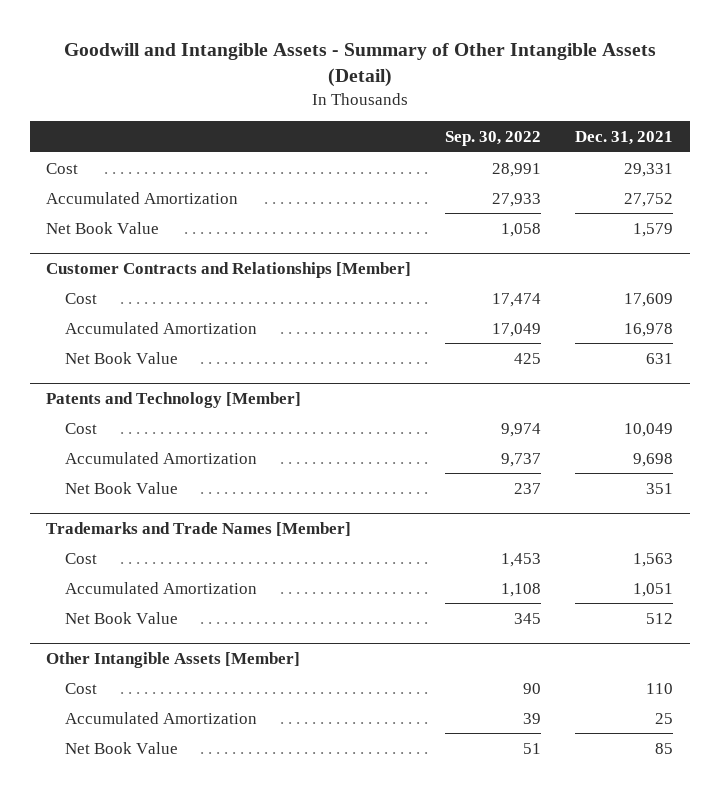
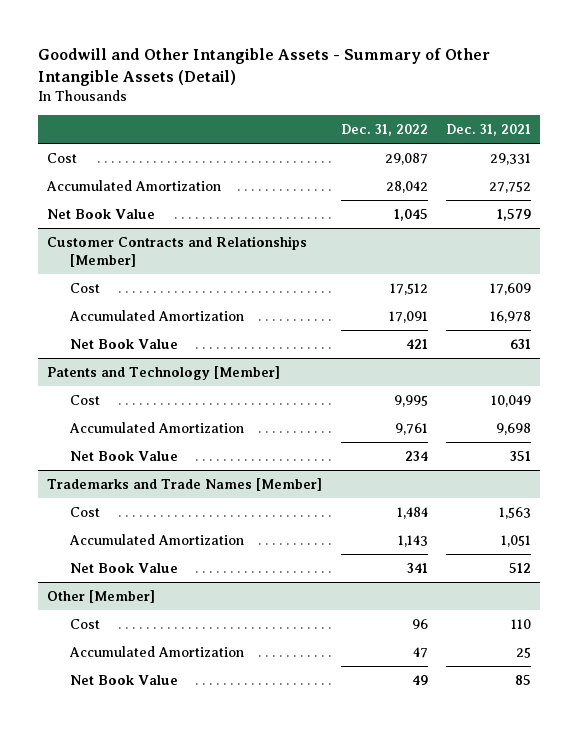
[63,42,656,87] Goodwill and Intangible Assets - Summary of Other Intangible Assets (Detail) -> [38,48,491,86] Goodwill and Other Intangible Assets - Summary of Other Intangible Assets (Detail)
[445,131,542,147] Sep. 30, 2022 -> none
none -> [340,124,428,137] Dec. 31, 2022
[46,651,301,668] Other Intangible Assets [Member] -> [47,590,156,604] Other [Member]

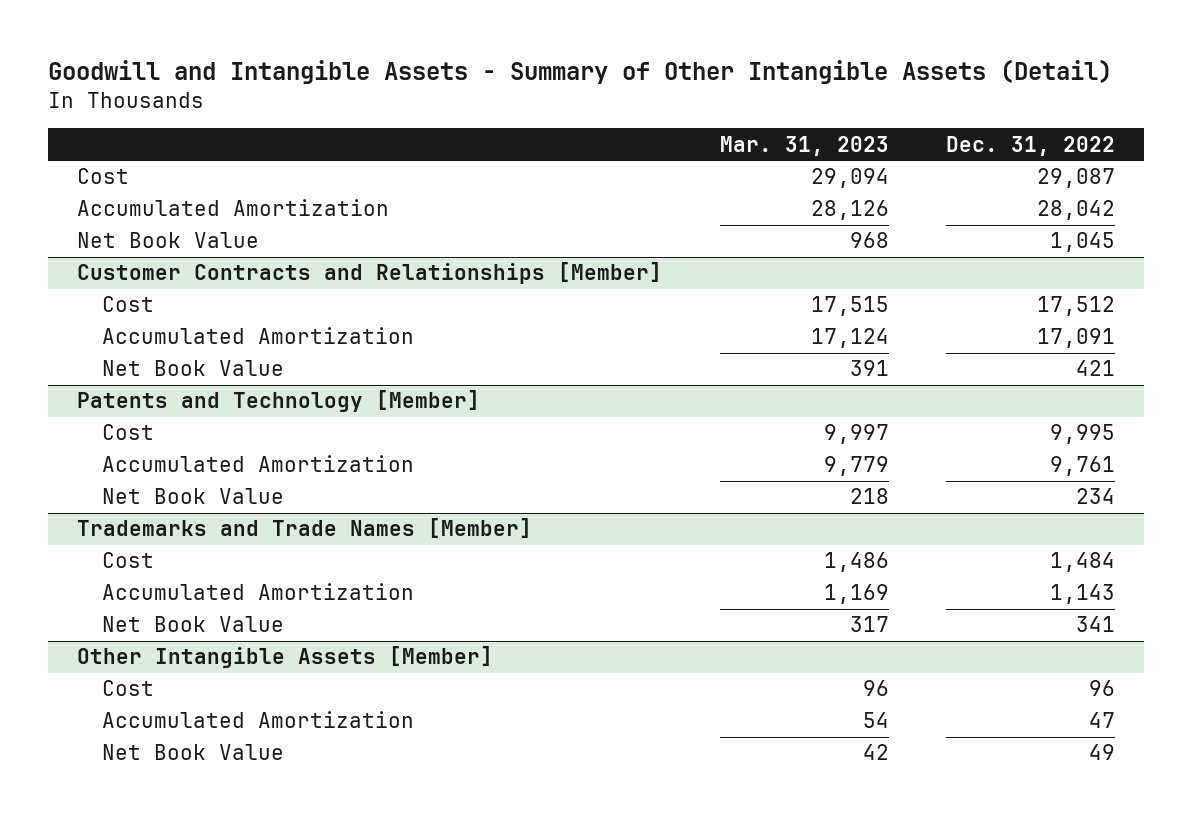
[38,48,491,86] Goodwill and Other Intangible Assets - Summary of Other Intangible Assets (Detail) -> [48,59,1113,85] Goodwill and Intangible Assets - Summary of Other Intangible Assets (Detail)
[445,124,531,137] Dec. 31, 2021 -> none
none -> [719,135,889,156] Mar. 31, 2023
[47,590,156,604] Other [Member] -> [77,646,494,669] Other Intangible Assets [Member]

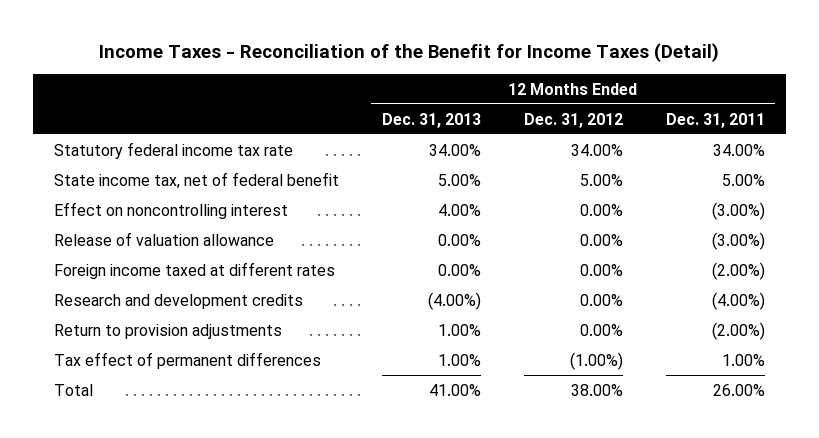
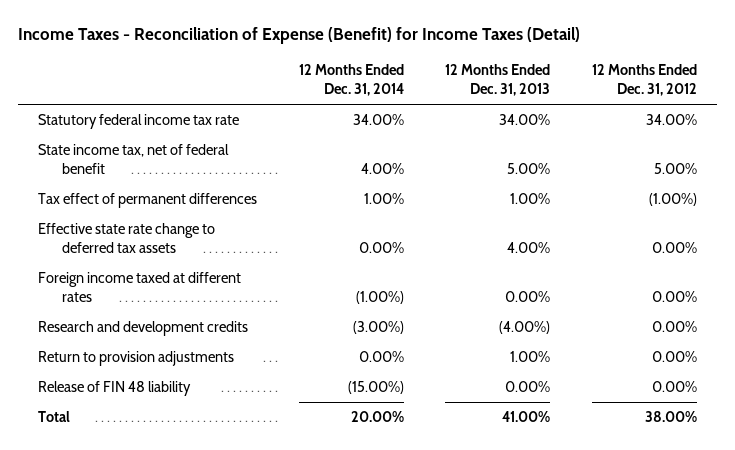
[99,42,720,62] Income Taxes - Reconciliation of the Benefit for Income Taxes (Detail) -> [17,27,580,45] Income Taxes - Reconciliation of Expense (Benefit) for Income Taxes (Detail)
[665,112,765,128] Dec. 31, 2011 -> none
none -> [298,64,404,97] 12 Months Ended Dec. 31, 2014
[54,231,275,246] Release of valuation allowance -> none
[54,351,322,369] Tax effect of permanent differences -> [38,193,258,209] Tax effect of permanent differences
[54,201,289,219] Effect on noncontrolling interest -> [38,223,216,254] Effective state rate change to deferred tax assets
none -> [38,381,192,397] Release of FIN 48 liability

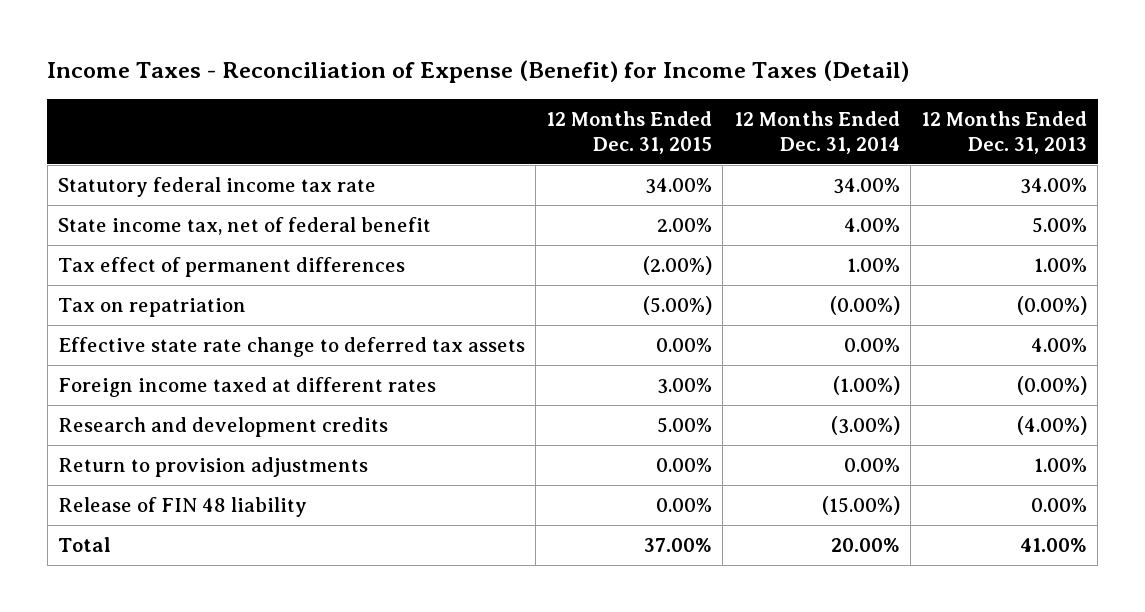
[591,64,697,97] 12 Months Ended Dec. 31, 2012 -> none
none -> [546,110,713,154] 12 Months Ended Dec. 31, 2015
none -> [57,297,246,317] Tax on repatriation
[505,291,551,303] 0.00% -> [1017,375,1088,395] (0.00%)

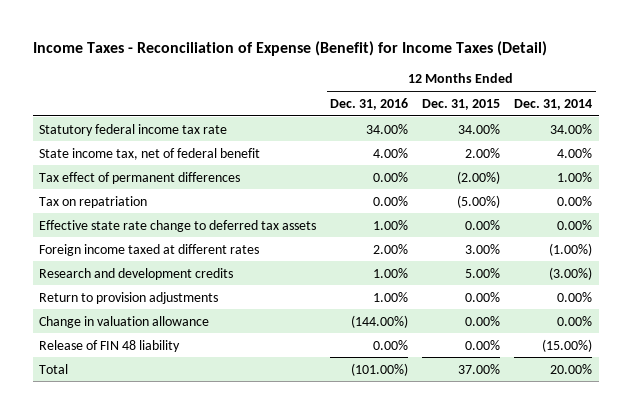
[921,110,1088,154] 12 Months Ended Dec. 31, 2013 -> none
none -> [330,97,409,110] Dec. 31, 2016
[829,295,900,315] (0.00%) -> [557,195,593,206] 0.00%
none -> [39,315,210,328] Change in valuation allowance

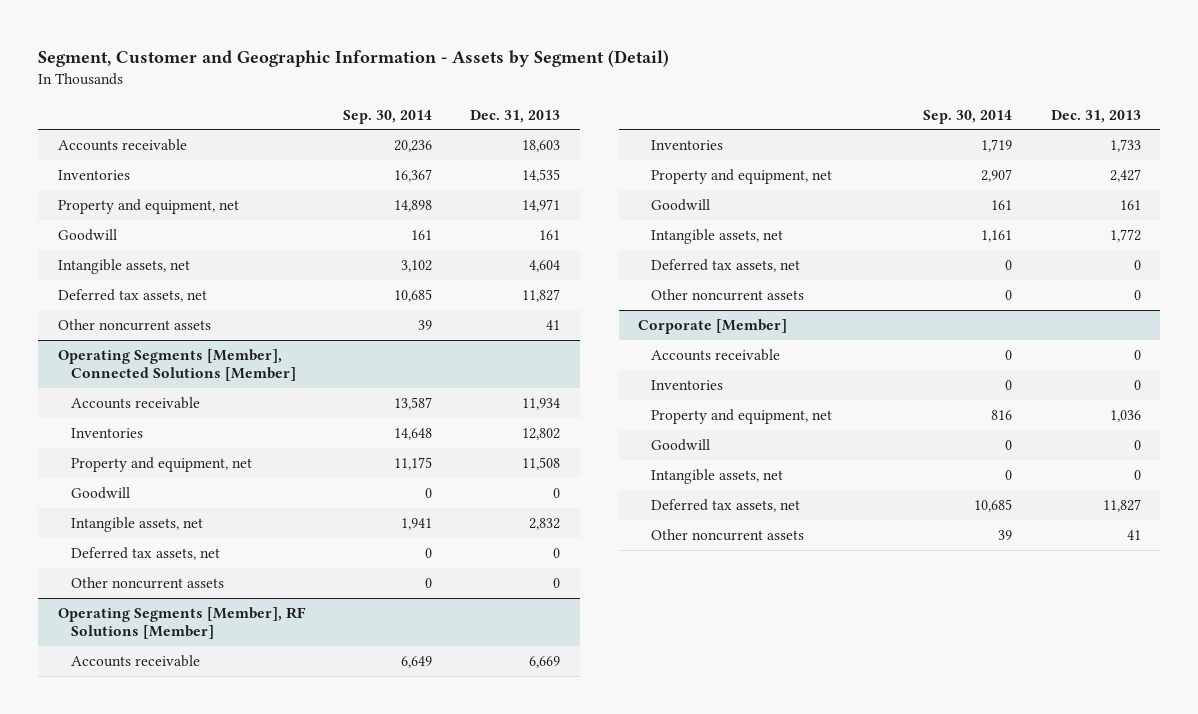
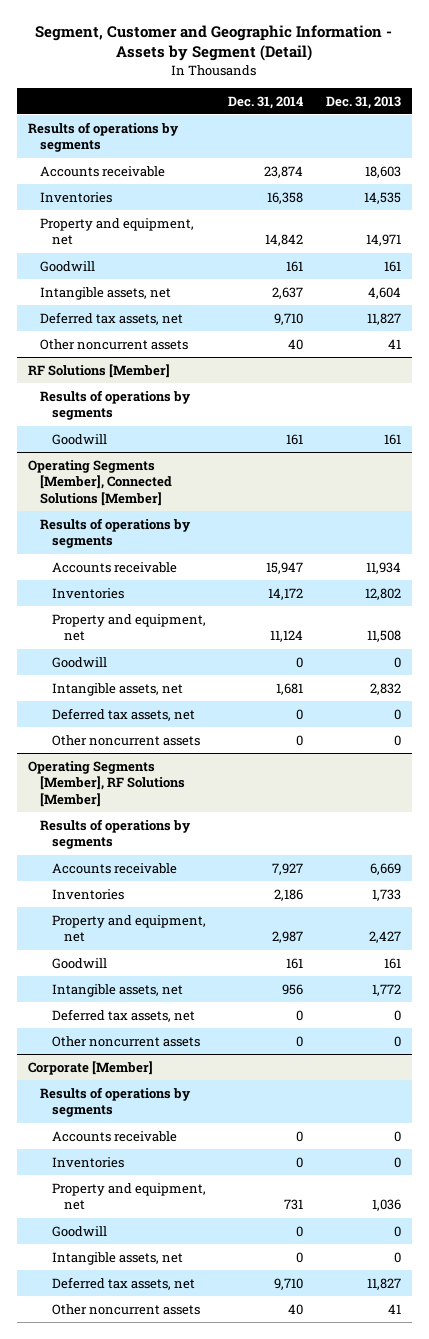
[342,109,432,124] Sep. 30, 2014 -> none
none -> [228,95,304,109] Dec. 31, 2014
none -> [27,121,179,153] Results of operations by segments
none -> [27,363,170,378] RF Solutions [Member]
none -> [40,389,192,421] Results of operations by segments
none -> [52,433,108,445] Goodwill
none -> [40,517,192,549] Results of operations by segments
none -> [40,818,192,850] Results of operations by segments
none -> [40,1086,192,1118] Results of operations by segments

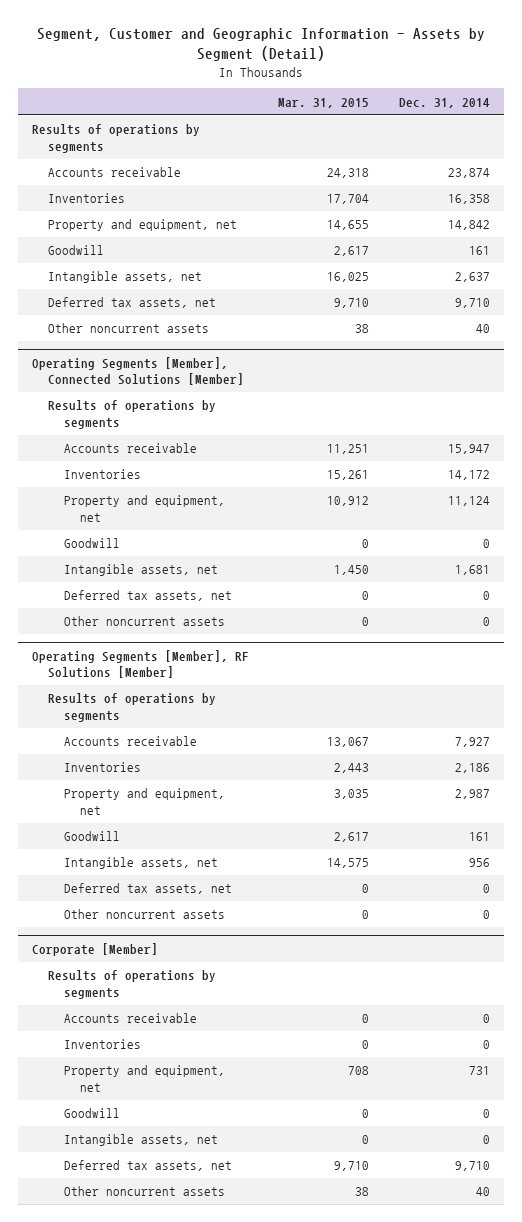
[325,95,401,109] Dec. 31, 2013 -> none
none -> [278,97,370,108] Mar. 31, 2015
[27,363,170,378] RF Solutions [Member] -> none
[40,389,192,421] Results of operations by segments -> none
[52,433,108,445] Goodwill -> none

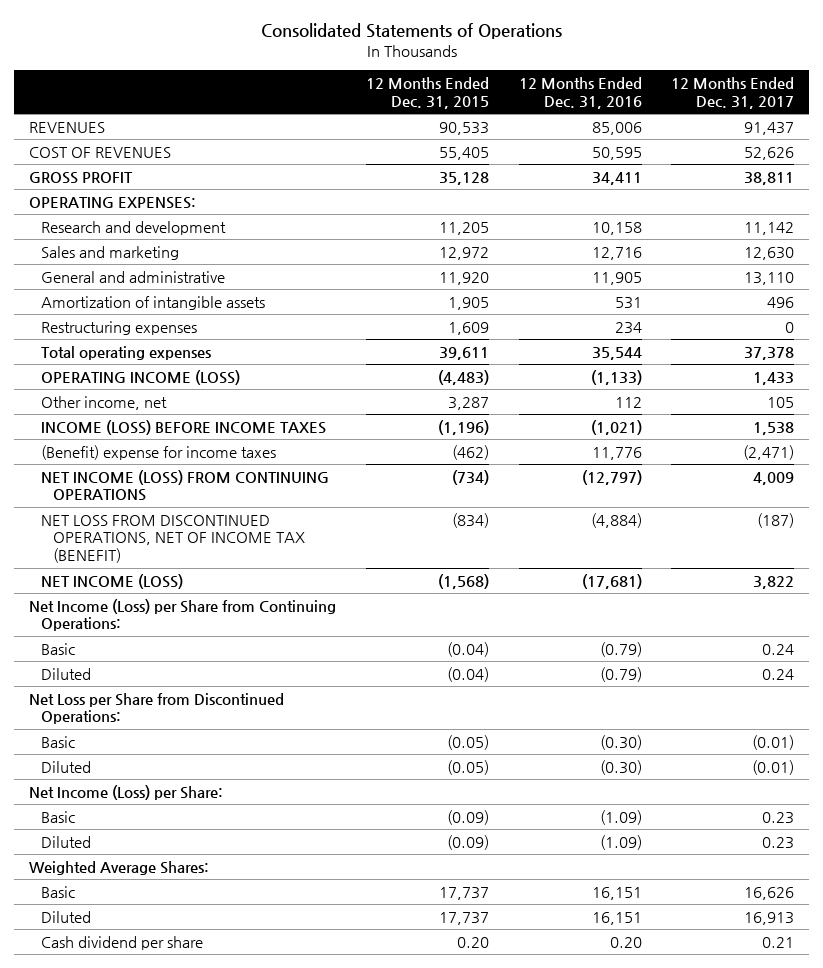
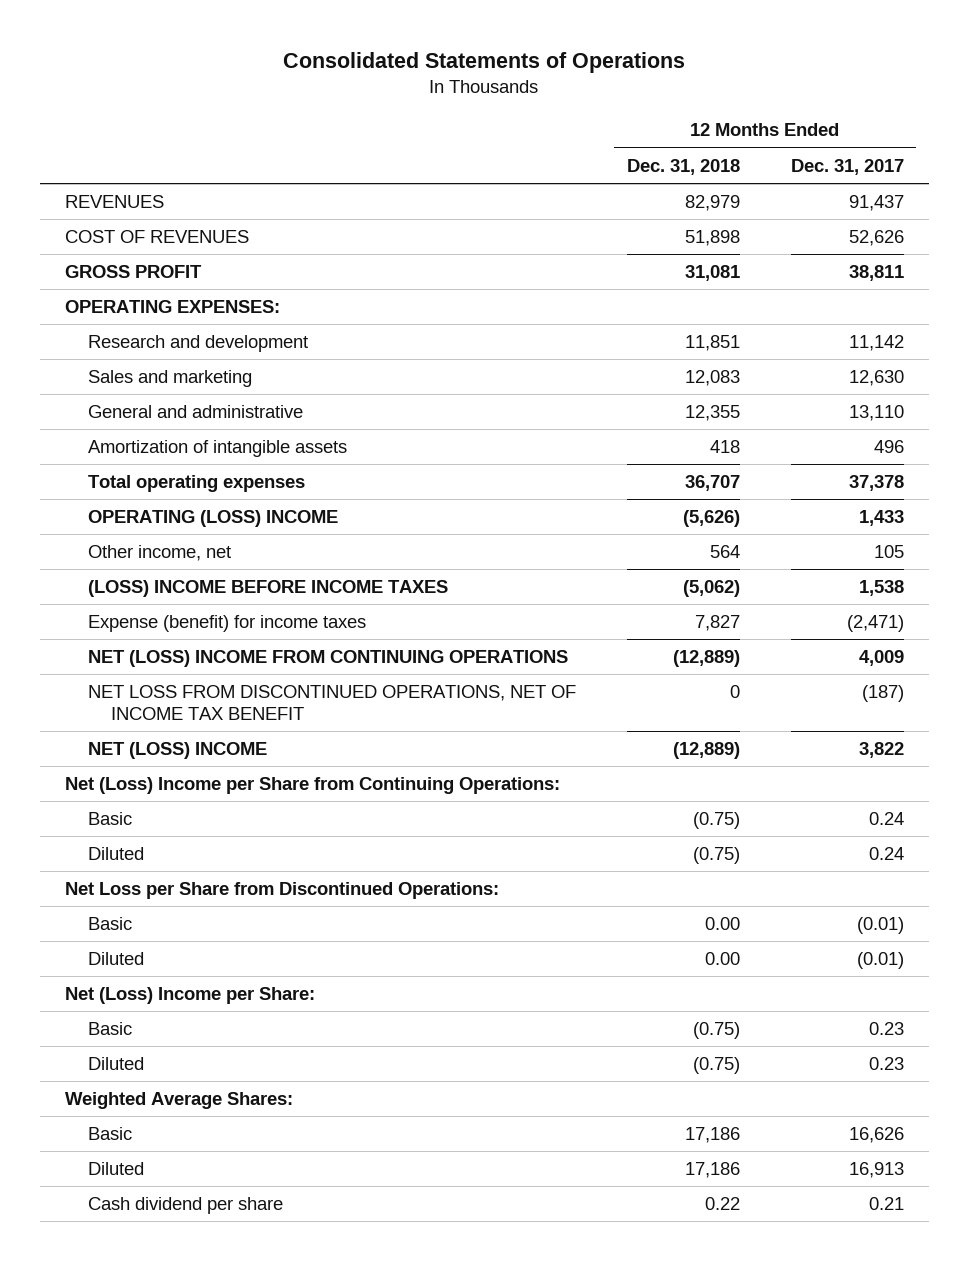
[365,76,489,109] 12 Months Ended Dec. 31, 2015 -> none
[518,76,642,109] 12 Months Ended Dec. 31, 2016 -> none
none -> [626,158,740,175] Dec. 31, 2018
[40,320,197,335] Restructuring expenses -> none
[40,369,240,385] OPERATING INCOME (LOSS) -> [87,510,338,528] OPERATING (LOSS) INCOME
[40,419,326,435] INCOME (LOSS) BEFORE INCOME TAXES -> [87,580,448,598] (LOSS) INCOME BEFORE INCOME TAXES
[40,444,276,460] (Benefit) expense for income taxes -> [87,615,366,633] Expense (benefit) for income taxes
[40,469,329,502] NET INCOME (LOSS) FROM CONTINUING OPERATIONS -> [87,650,568,668] NET (LOSS) INCOME FROM CONTINUING OPERATIONS
[40,514,305,564] NET LOSS FROM DISCONTINUED OPERATIONS, NET OF INCOME TAX (BENEFIT) -> [87,685,576,720] NET LOSS FROM DISCONTINUED OPERATIONS, NET OF INCOME TAX BENEFIT
[40,573,183,589] NET INCOME (LOSS) -> [87,742,267,760] NET (LOSS) INCOME
[28,598,336,632] Net Income (Loss) per Share from Continuing Operations: -> [64,777,560,795] Net (Loss) Income per Share from Continuing Operations:
[28,784,223,800] Net Income (Loss) per Share: -> [64,987,315,1005] Net (Loss) Income per Share:

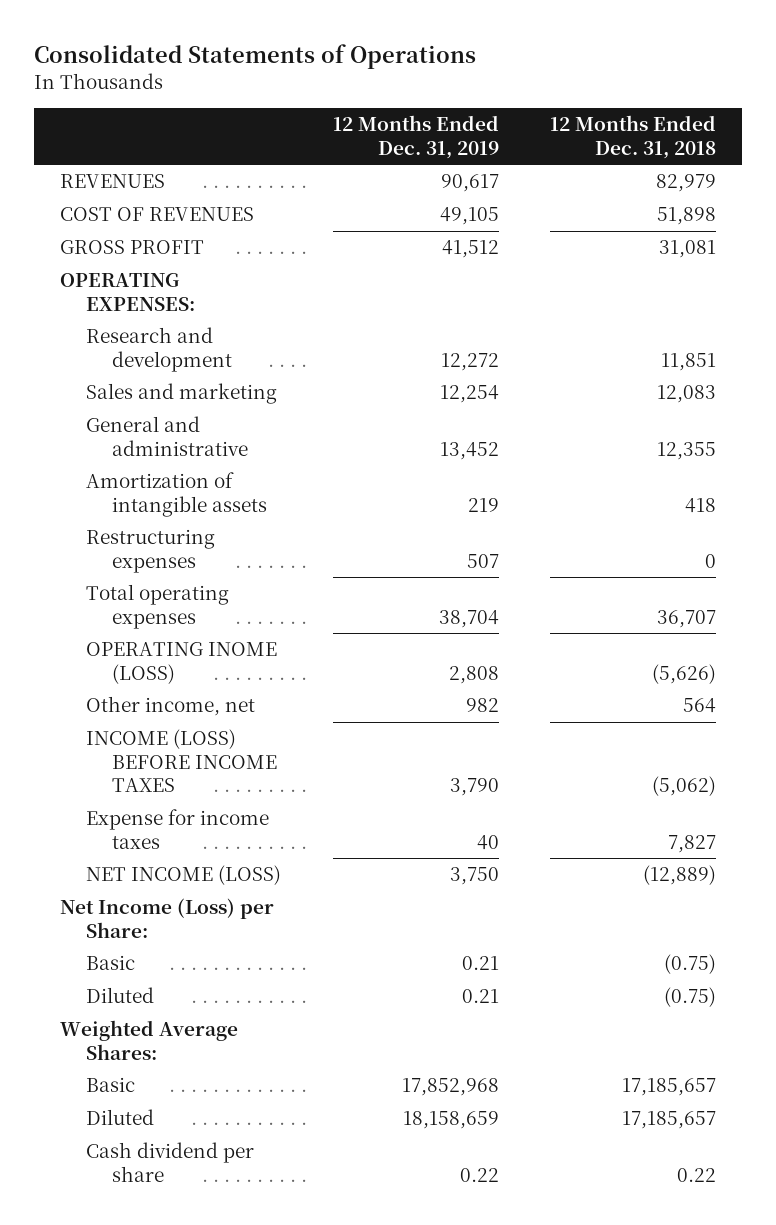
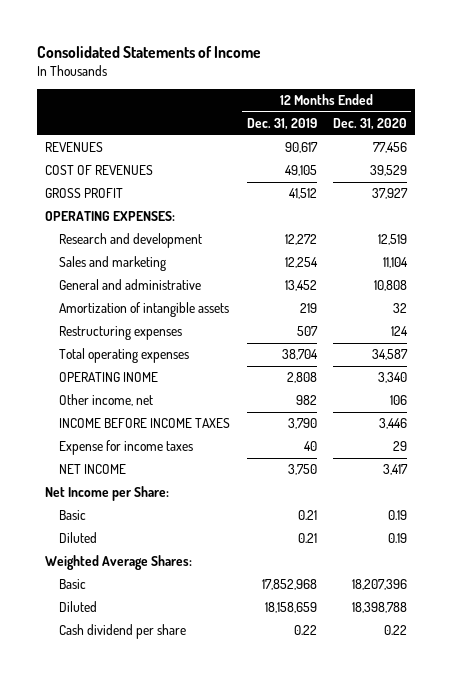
[33,44,476,70] Consolidated Statements of Operations -> [36,45,261,58] Consolidated Statements of Income
[549,115,716,159] 12 Months Ended Dec. 31, 2018 -> none
none -> [333,118,408,131] Dec. 31, 2020
[86,642,278,684] OPERATING INOME (LOSS) -> [58,372,158,383] OPERATING INOME
[86,729,278,793] INCOME (LOSS) BEFORE INCOME TAXES -> [58,418,230,429] INCOME BEFORE INCOME TAXES
[86,865,282,886] NET INCOME (LOSS) -> [58,464,126,475] NET INCOME
[59,898,274,938] Net Income (Loss) per Share: -> [45,486,170,502] Net Income per Share:

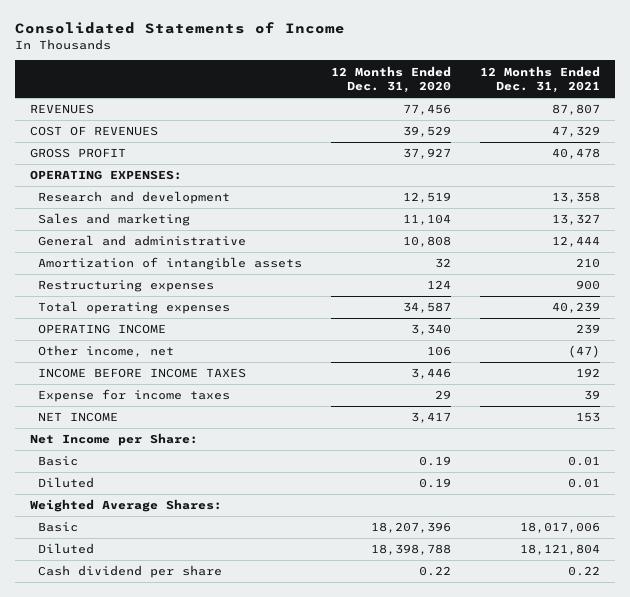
[246,118,317,131] Dec. 31, 2019 -> none
none -> [480,65,601,93] 12 Months Ended Dec. 31, 2021
[58,372,158,383] OPERATING INOME -> [38,324,167,335] OPERATING INCOME

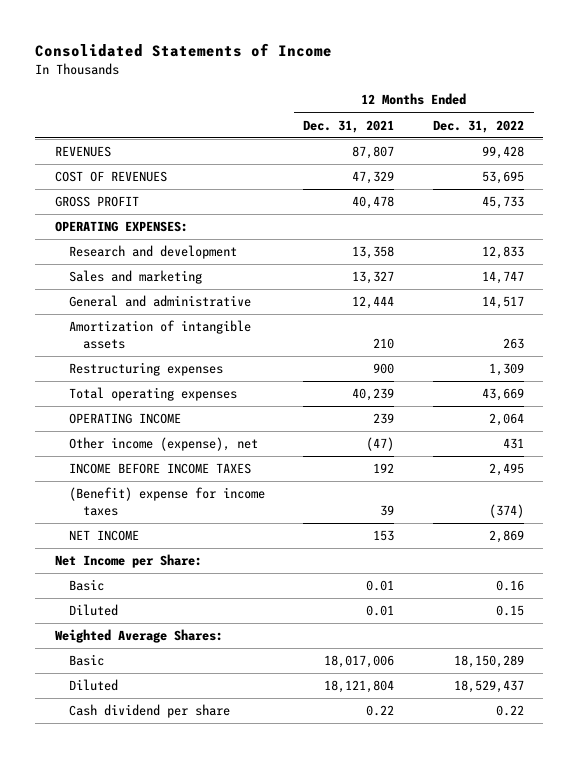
[331,65,452,93] 12 Months Ended Dec. 31, 2020 -> none
none -> [432,119,524,133] Dec. 31, 2022
[38,345,175,358] Other income, net -> [68,437,258,452] Other income (expense), net
[38,389,231,403] Expense for income taxes -> [68,487,265,516] (Benefit) expense for income taxes

